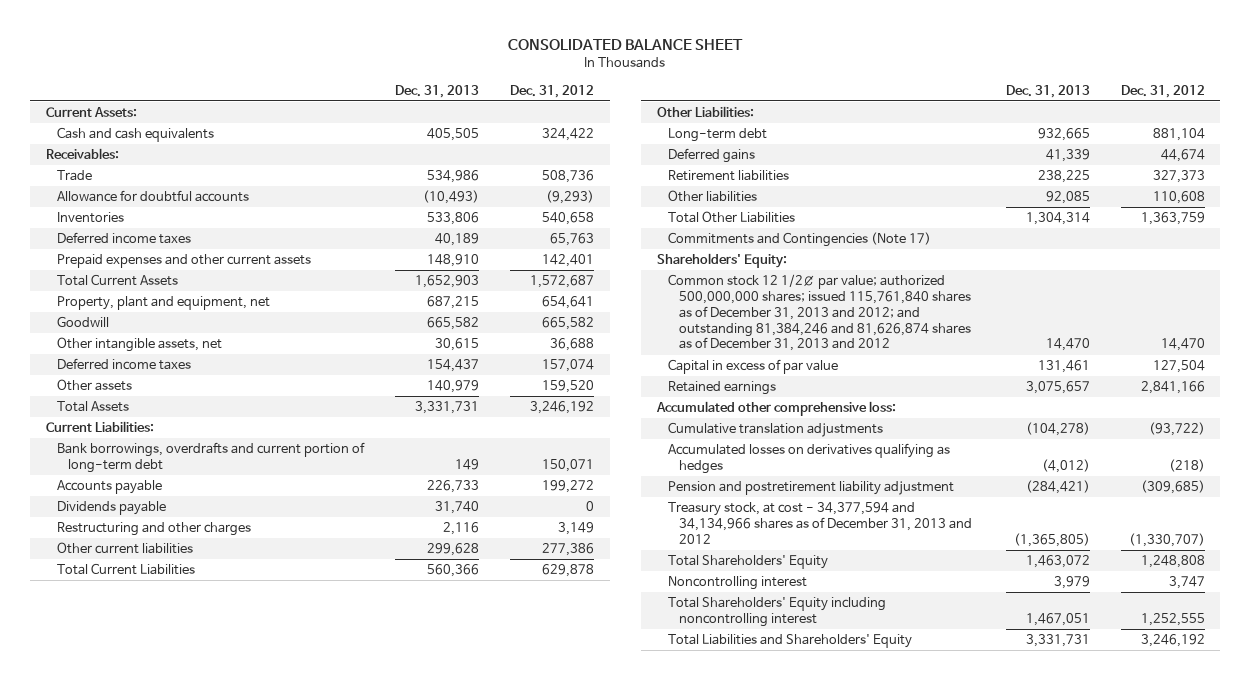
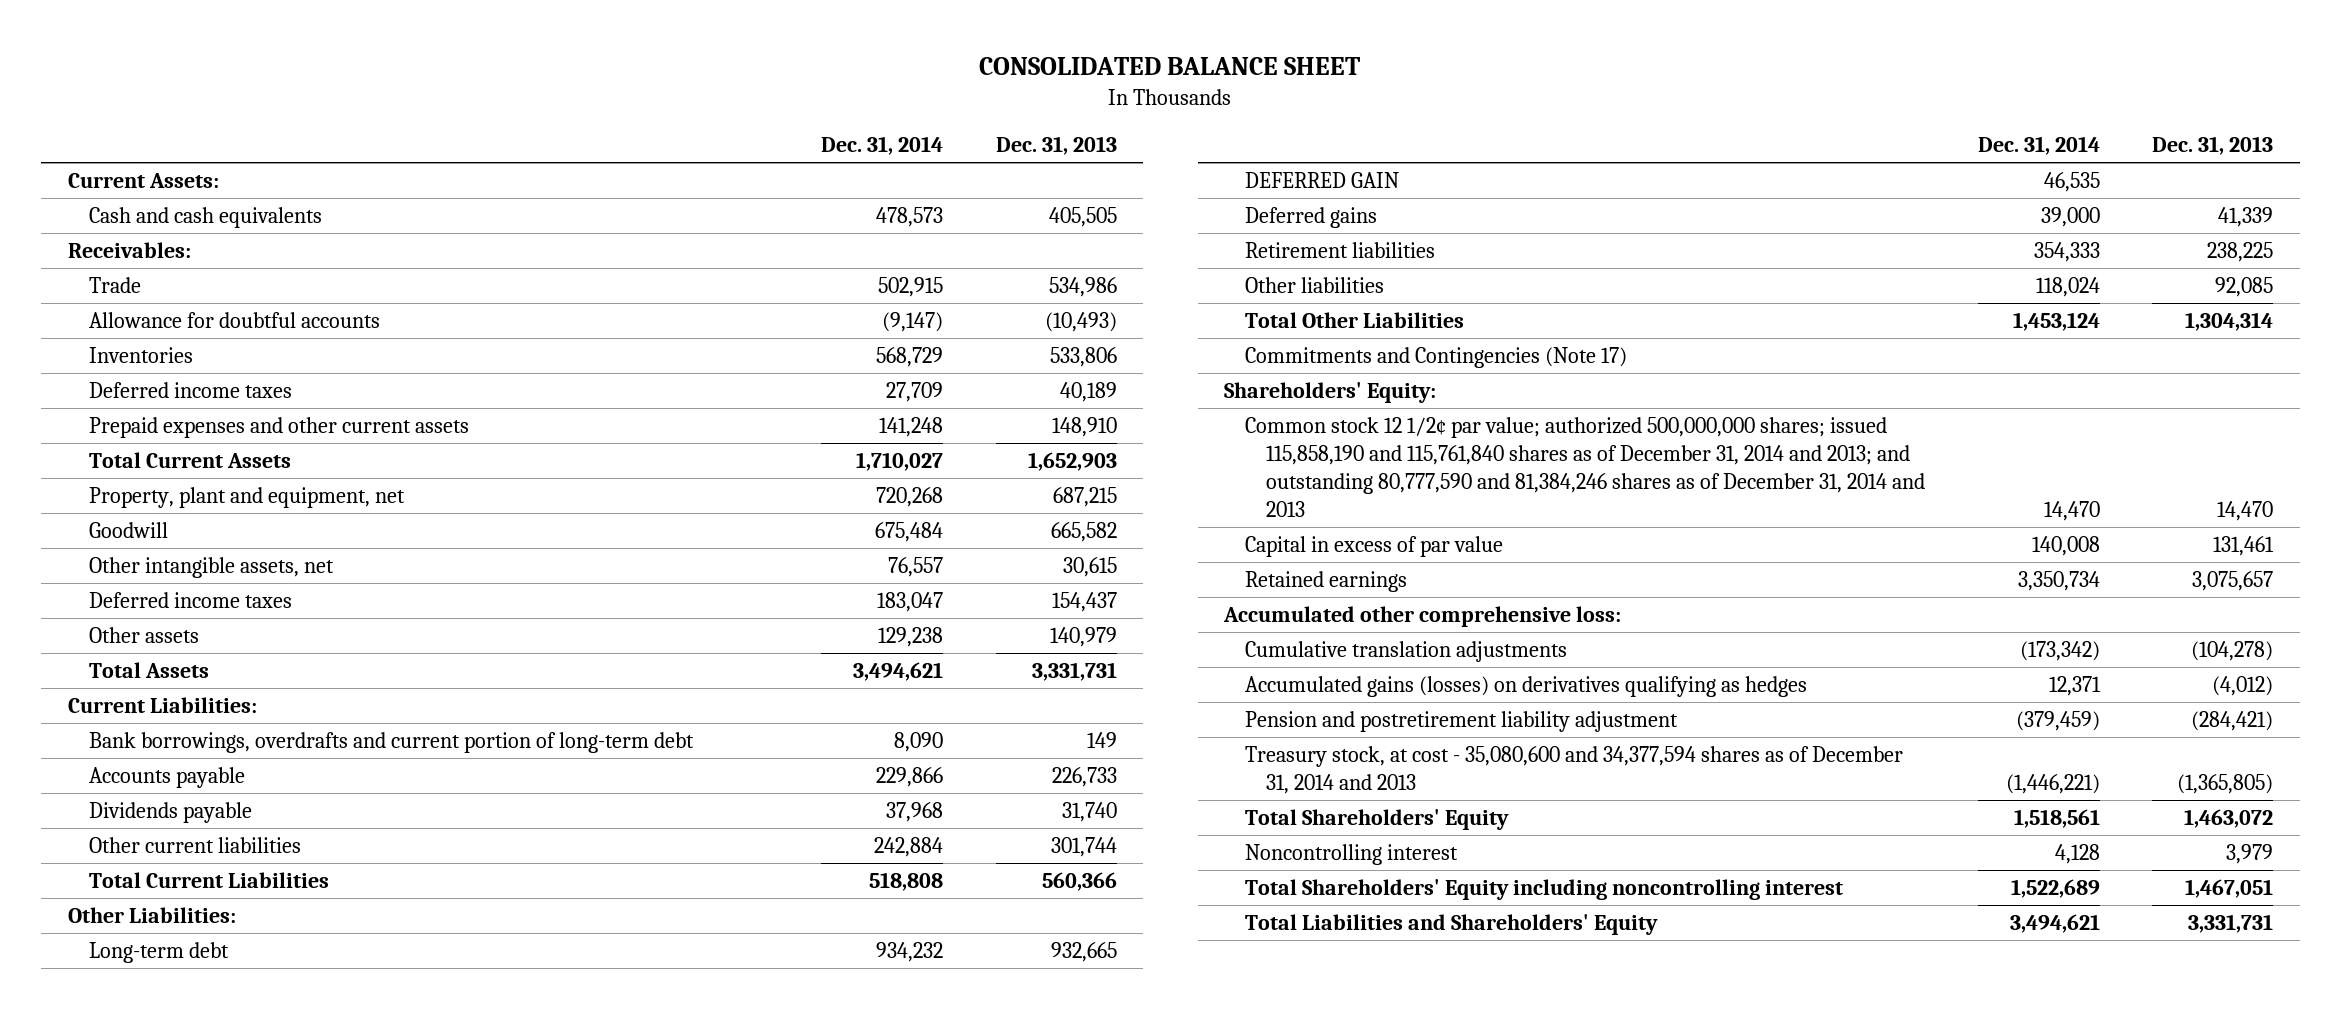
[510,84,595,98] Dec. 31, 2012 -> none
none -> [821,136,944,156] Dec. 31, 2014
[57,522,252,537] Restructuring and other charges -> none
[427,543,480,557] 299,628 -> [1050,836,1117,857] 301,744
none -> [1245,171,1400,188] DEFERRED GAIN
[667,274,971,352] Common stock 12 1/2¢ par value; authorized 500,000,000 shares; issued 115,761,840 shares as of December 31, 2013 and 2012; and outstanding 81,384,246 and 81,626,874 shares as of December 31, 2013 and 2012 -> [1245,416,1926,517] Common stock 12 1/2¢ par value; authorized 500,000,000 shares; issued 115,858,190 and 115,761,840 shares as of December 31, 2014 and 2013; and outstanding 80,777,590 and 81,384,246 shares as of December 31, 2014 and 2013
[667,443,950,475] Accumulated losses on derivatives qualifying as hedges -> [1245,675,1808,697] Accumulated gains (losses) on derivatives qualifying as hedges
[667,502,972,544] Treasury stock, at cost - 34,377,594 and 34,134,966 shares as of December 31, 2013 and 2012 -> [1245,745,1904,794] Treasury stock, at cost - 35,080,600 and 34,377,594 shares as of December 31, 2014 and 2013

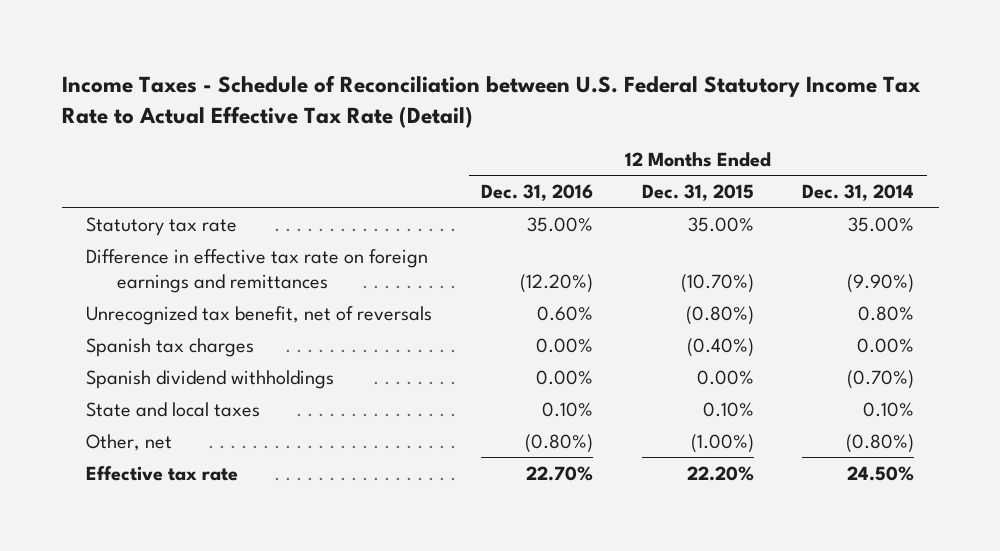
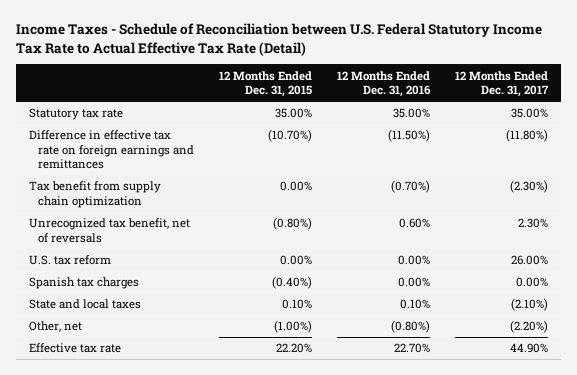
[802,183,915,201] Dec. 31, 2014 -> none
none -> [455,70,550,98] 12 Months Ended Dec. 31, 2017
[519,273,593,293] (12.20%) -> [388,129,431,143] (11.50%)
none -> [28,181,161,208] Tax benefit from supply chain optimization
none -> [28,255,111,266] U.S. tax reform
[85,369,334,389] Spanish dividend withholdings -> none

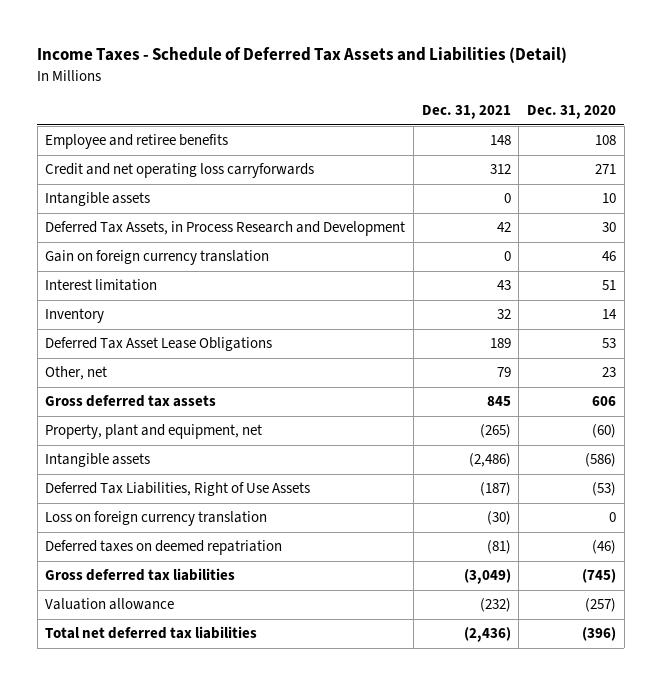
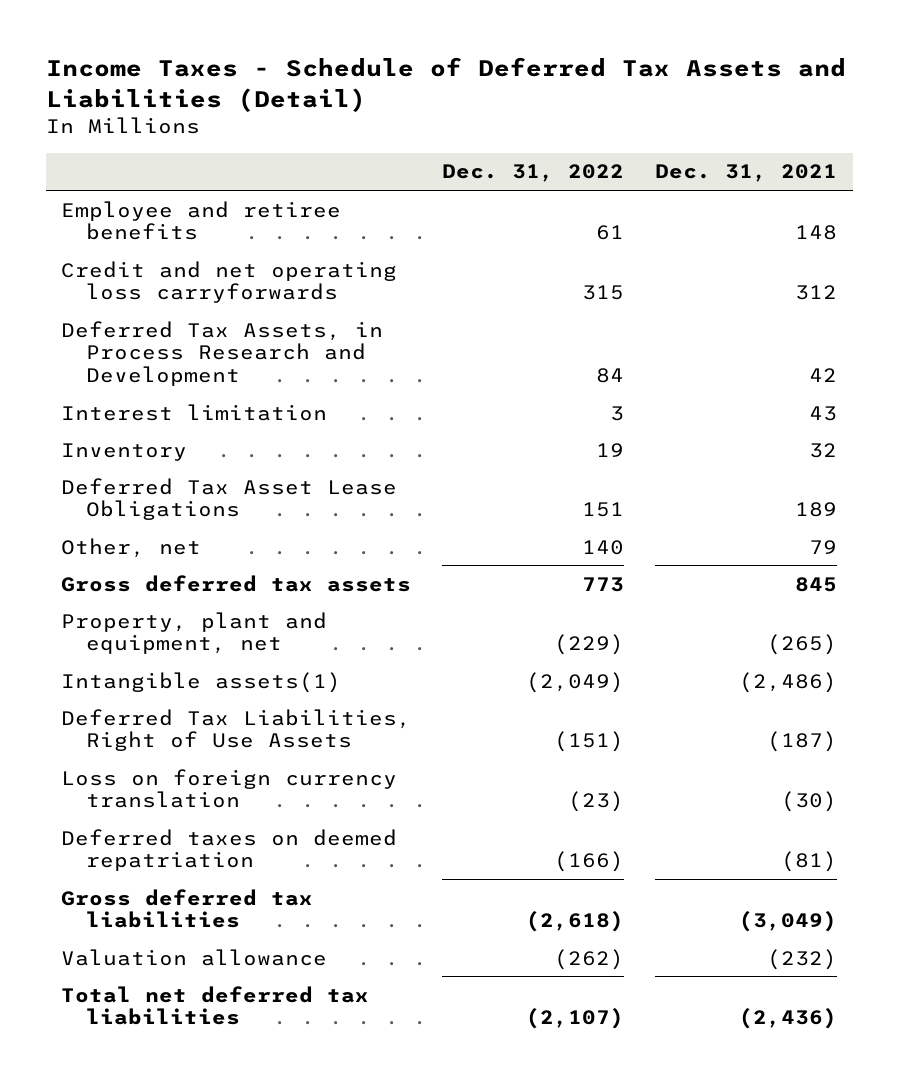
[526,105,616,120] Dec. 31, 2020 -> none
none -> [442,164,625,183] Dec. 31, 2022
[45,192,151,207] Intangible assets -> none
[45,250,270,266] Gain on foreign currency translation -> none
[45,453,151,468] Intangible assets -> [61,671,342,693] Intangible assets(1)

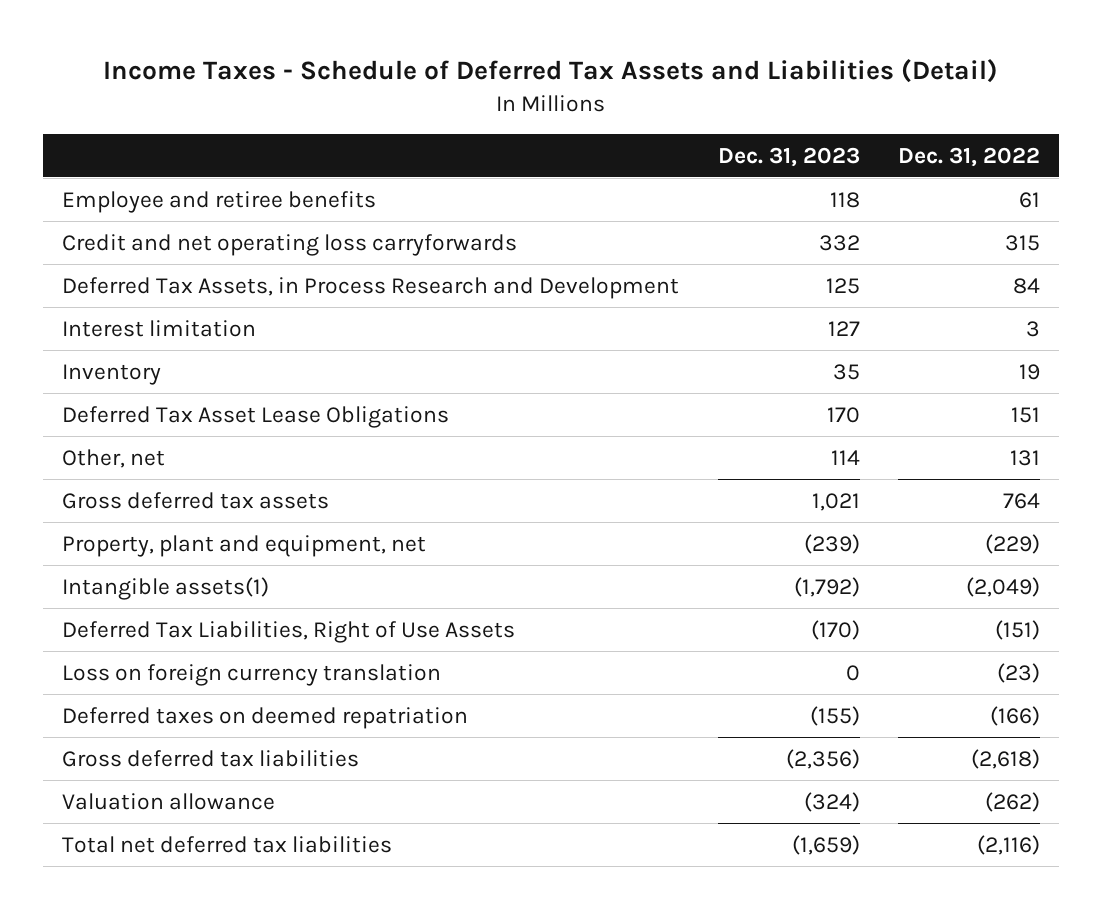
[655,164,838,183] Dec. 31, 2021 -> none
none -> [717,146,860,167] Dec. 31, 2023
[582,539,625,555] 140 -> [1010,449,1041,466] 131
[582,576,625,592] 773 -> [1003,492,1041,509] 764
[526,1008,625,1030] (2,107) -> [977,834,1041,855] (2,116)

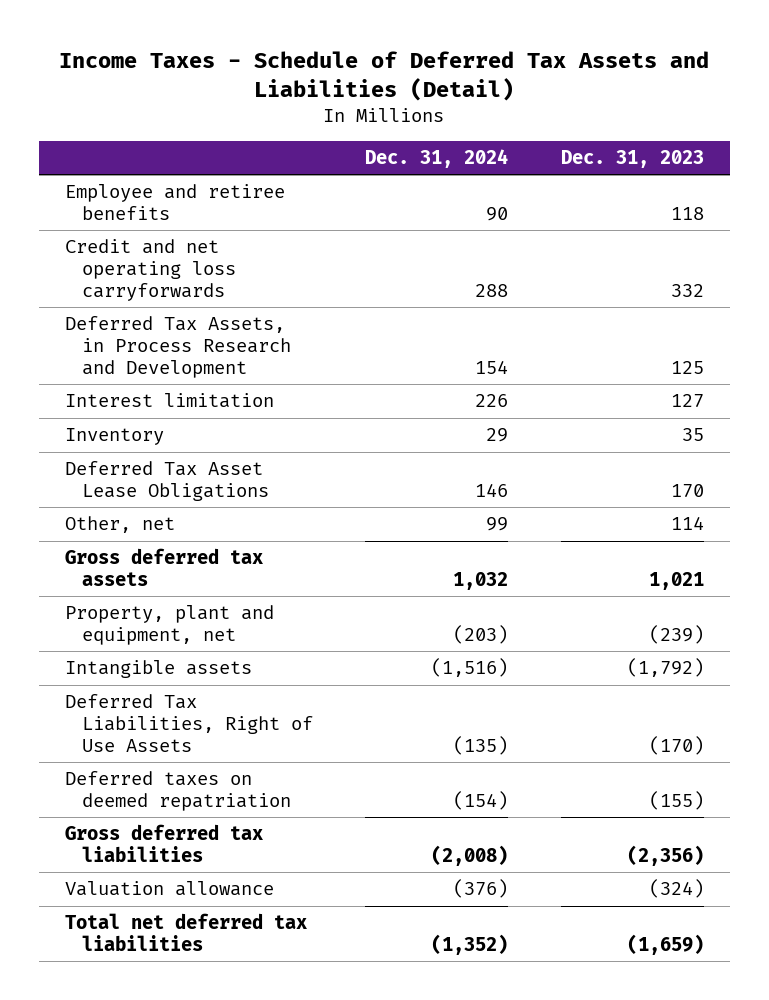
[898,146,1041,167] Dec. 31, 2022 -> none
none -> [365,148,509,168] Dec. 31, 2024
[62,576,270,600] Intangible assets(1) -> [65,660,253,679] Intangible assets
[62,663,442,686] Loss on foreign currency translation -> none

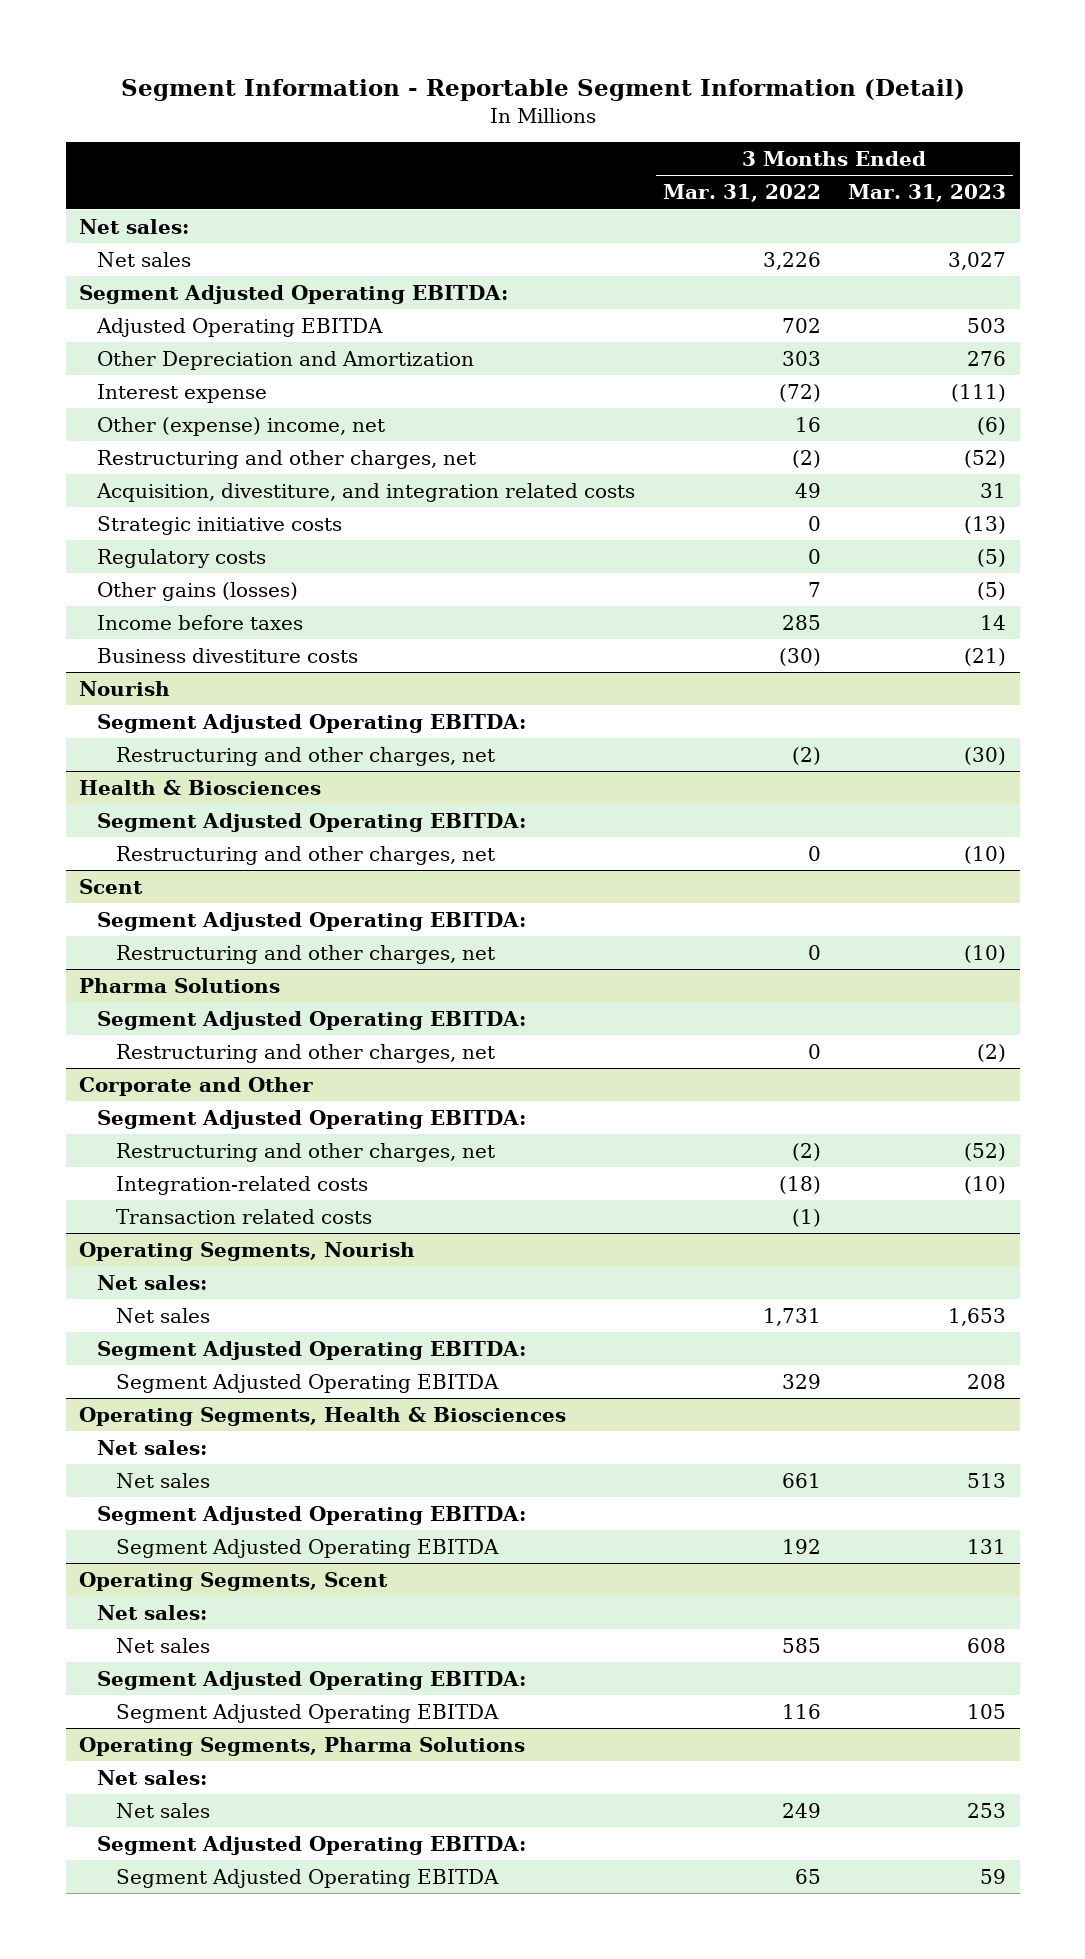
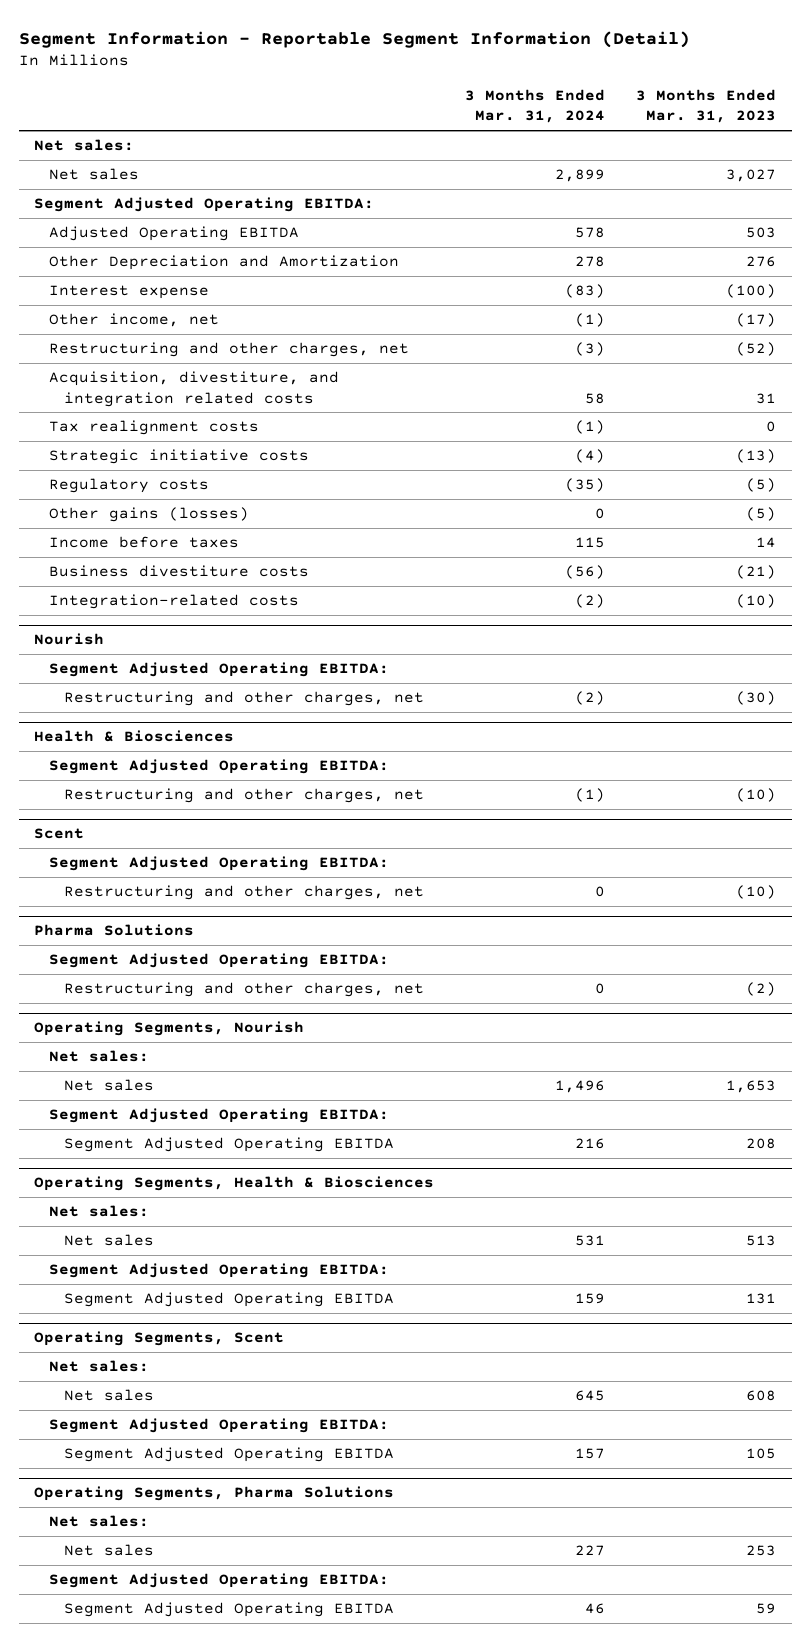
[662,184,821,203] Mar. 31, 2022 -> none
none -> [465,89,606,124] 3 Months Ended Mar. 31, 2024
[950,383,1006,402] (111) -> [726,284,777,299] (100)
[97,416,386,436] Other (expense) income, net -> [49,313,220,328] Other income, net
[976,416,1006,435] (6) -> [736,313,777,328] (17)
none -> [49,420,260,436] Tax realignment costs
none -> [49,594,300,610] Integration-related costs
[79,1076,314,1096] Corporate and Other -> none
[97,1109,527,1129] Segment Adjusted Operating EBITDA: -> none
[115,1142,495,1162] Restructuring and other charges, net -> none
[115,1175,368,1195] Integration-related costs -> none
[115,1208,372,1224] Transaction related costs -> none

